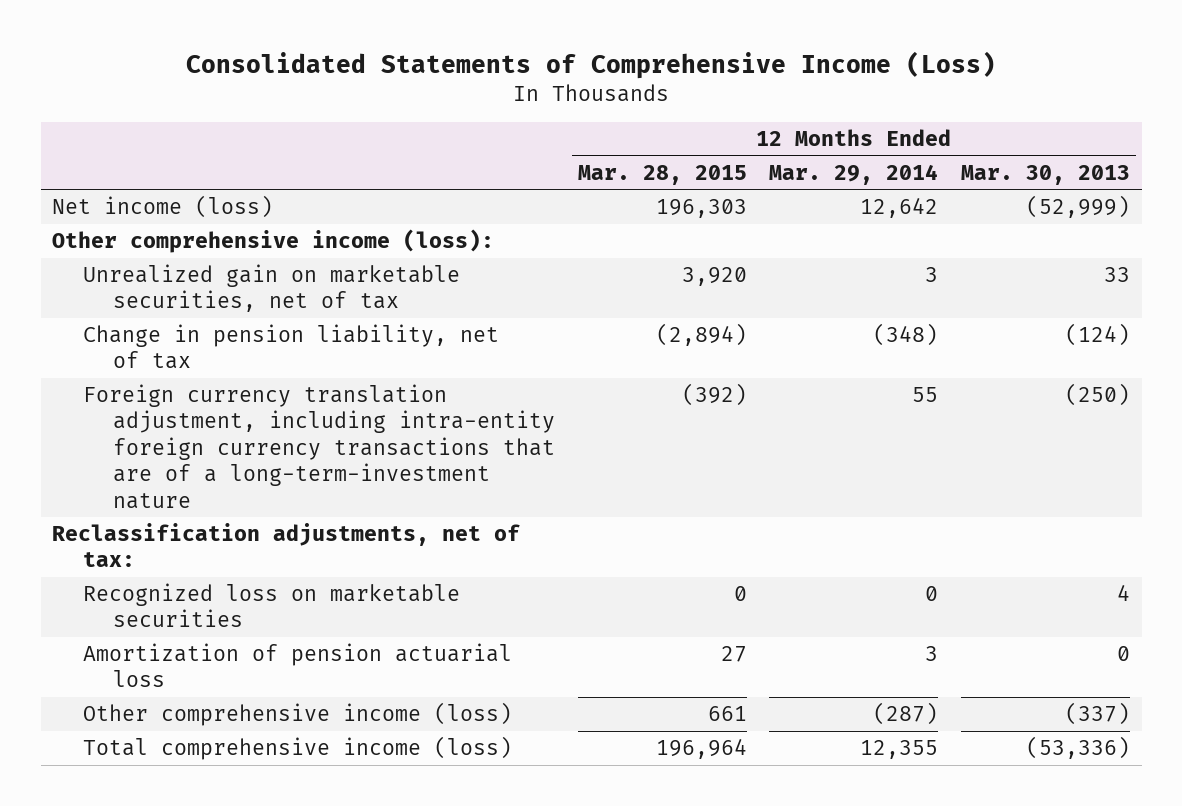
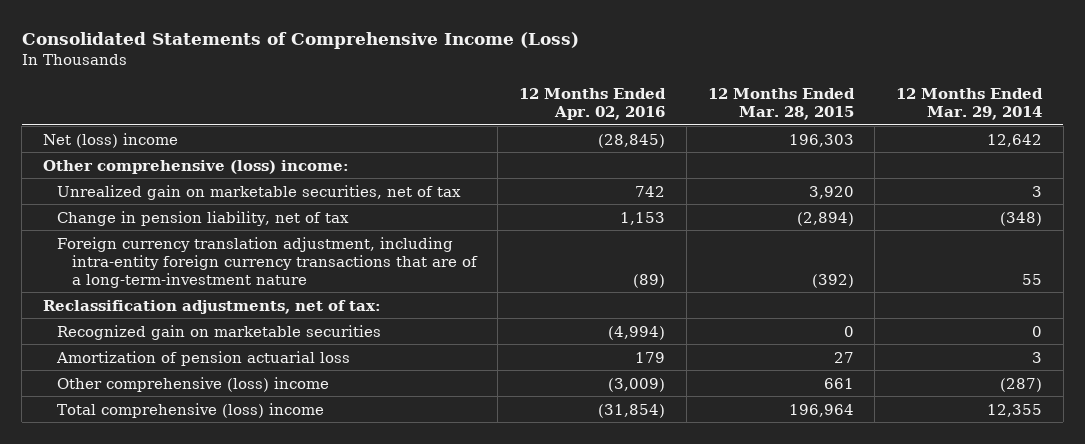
[961,164,1131,185] Mar. 30, 2013 -> none
none -> [519,87,667,120] 12 Months Ended Apr. 02, 2016
[52,195,274,219] Net income (loss) -> [42,132,178,148] Net (loss) income
[52,229,495,254] Other comprehensive income (loss): -> [42,159,349,174] Other comprehensive (loss) income:
[82,583,460,628] Recognized loss on marketable securities -> [57,324,382,340] Recognized gain on marketable securities
[82,702,512,727] Other comprehensive income (loss) -> [57,376,330,392] Other comprehensive (loss) income
[82,736,512,761] Total comprehensive income (loss) -> [57,402,325,418] Total comprehensive (loss) income

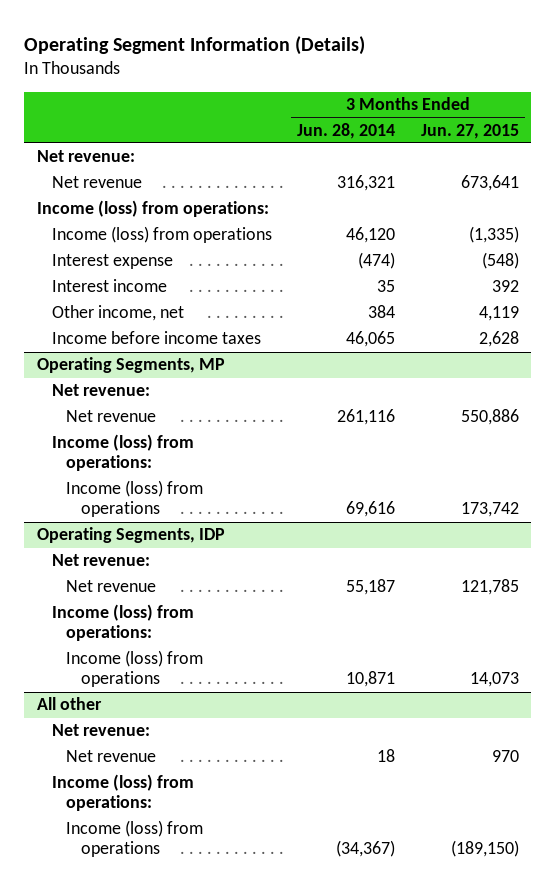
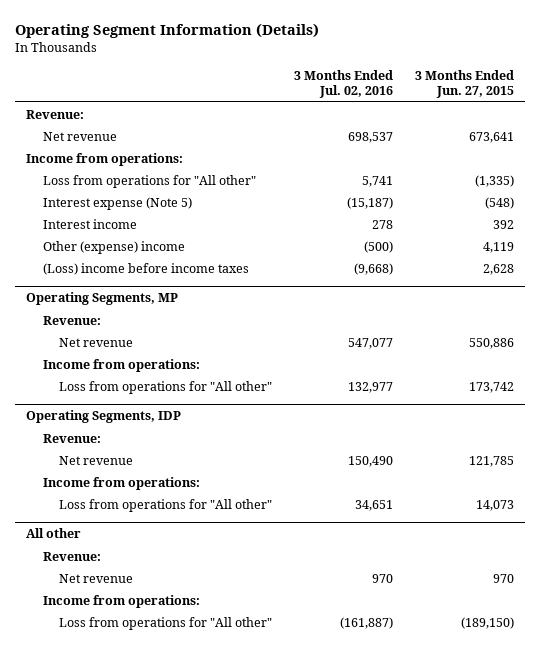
[297,122,396,139] Jun. 28, 2014 -> none
none -> [294,70,394,99] 3 Months Ended Jul. 02, 2016
[37,150,136,163] Net revenue: -> [26,109,85,119] Revenue:
[37,200,270,218] Income (loss) from operations: -> [26,152,184,166] Income from operations:
[51,226,272,244] Income (loss) from operations -> [42,174,256,188] Loss from operations for "All other"
[51,254,173,270] Interest expense -> [42,196,192,210] Interest expense (Note 5)
[51,305,184,322] Other income, net -> [42,240,185,254] Other (expense) income
[51,331,261,345] Income before income taxes -> [42,262,249,275] (Loss) income before income taxes
[51,384,150,397] Net revenue: -> [42,315,101,325] Revenue:
[51,434,194,472] Income (loss) from operations: -> [42,358,200,372] Income from operations:
[66,480,204,518] Income (loss) from operations -> [59,380,273,394] Loss from operations for "All other"
[51,554,150,567] Net revenue: -> [42,433,101,443] Revenue:
[51,604,194,642] Income (loss) from operations: -> [42,476,200,490] Income from operations:
[66,650,204,688] Income (loss) from operations -> [59,498,273,512] Loss from operations for "All other"
[51,724,150,737] Net revenue: -> [42,551,101,561] Revenue:
[51,774,194,812] Income (loss) from operations: -> [42,594,200,608] Income from operations:
[66,820,204,858] Income (loss) from operations -> [59,616,273,630] Loss from operations for "All other"

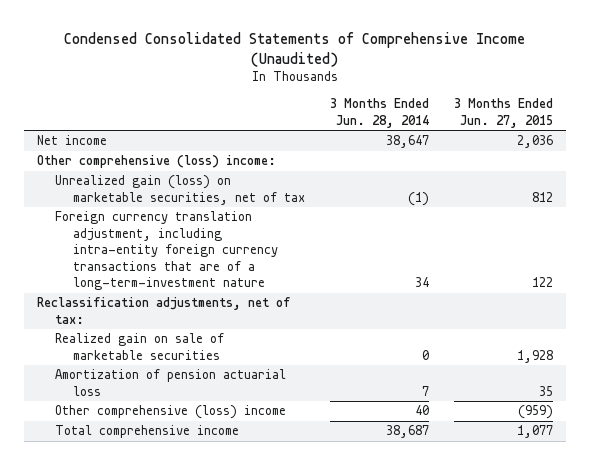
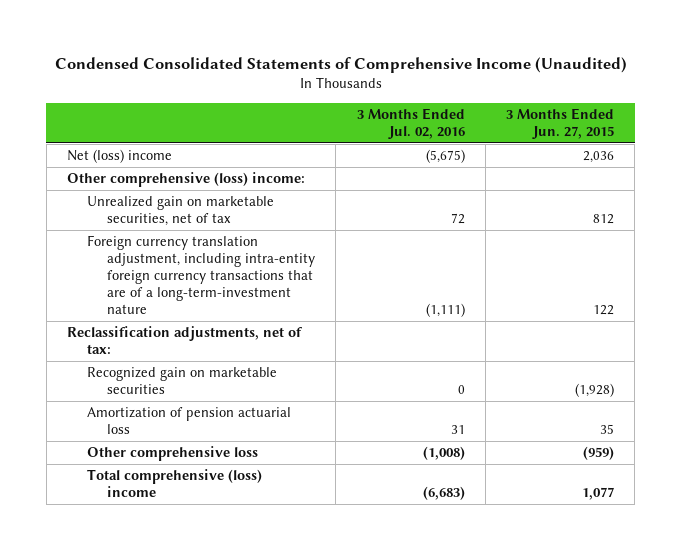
[330,98,430,128] 3 Months Ended Jun. 28, 2014 -> none
none -> [356,108,465,140] 3 Months Ended Jul. 02, 2016
[36,135,107,146] Net income -> [67,149,173,164] Net (loss) income
[54,175,306,205] Unrealized gain (loss) on marketable securities, net of tax -> [87,196,275,227] Unrealized gain on marketable securities, net of tax
[54,333,224,360] Realized gain on sale of marketable securities -> [87,367,278,395] Recognized gain on marketable securities
[517,349,554,363] 1,928 -> [575,383,615,398] (1,928)
[54,405,286,420] Other comprehensive (loss) income -> [87,446,259,462] Other comprehensive loss
[54,425,239,439] Total comprehensive income -> [87,469,263,498] Total comprehensive (loss) income

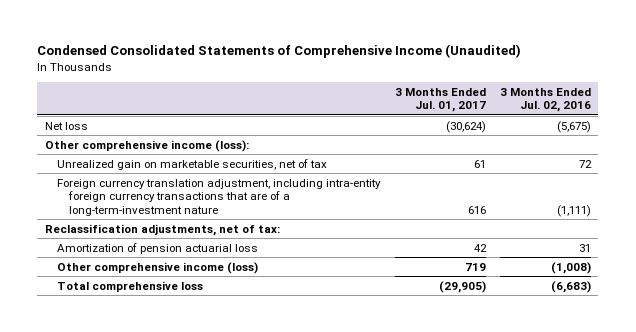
[506,108,615,140] 3 Months Ended Jun. 27, 2015 -> none
none -> [394,87,486,113] 3 Months Ended Jul. 01, 2017
[67,149,173,164] Net (loss) income -> [44,121,88,130] Net loss
[67,172,306,188] Other comprehensive (loss) income: -> [44,139,249,152] Other comprehensive income (loss):
[87,367,278,395] Recognized gain on marketable securities -> none
[87,446,259,462] Other comprehensive loss -> [56,261,258,274] Other comprehensive income (loss)
[87,469,263,498] Total comprehensive (loss) income -> [56,280,203,292] Total comprehensive loss

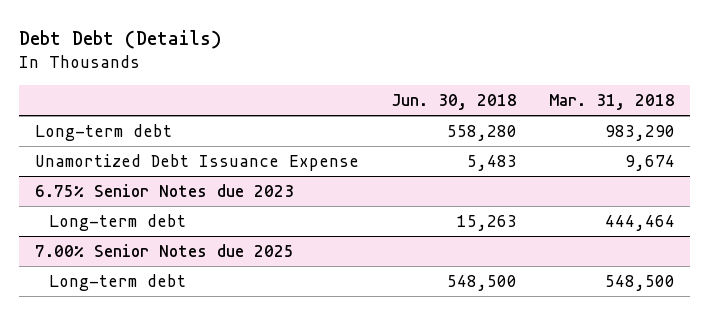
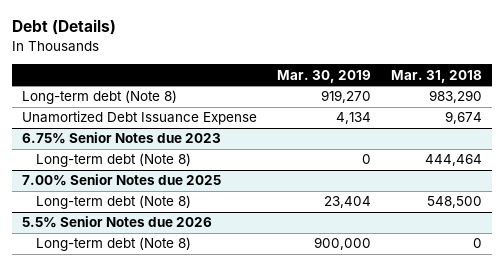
[19,30,223,50] Debt Debt (Details) -> [11,19,116,36] Debt (Details)
[390,94,517,111] Jun. 30, 2018 -> none
none -> [276,69,371,83] Mar. 30, 2019
[34,123,172,141] Long-term debt -> [21,90,177,105] Long-term debt (Note 8)
[49,213,187,231] Long-term debt -> [35,153,191,168] Long-term debt (Note 8)
[49,273,187,291] Long-term debt -> [35,195,191,210] Long-term debt (Note 8)
none -> [21,216,212,229] 5.5% Senior Notes due 2026
none -> [35,237,191,252] Long-term debt (Note 8)

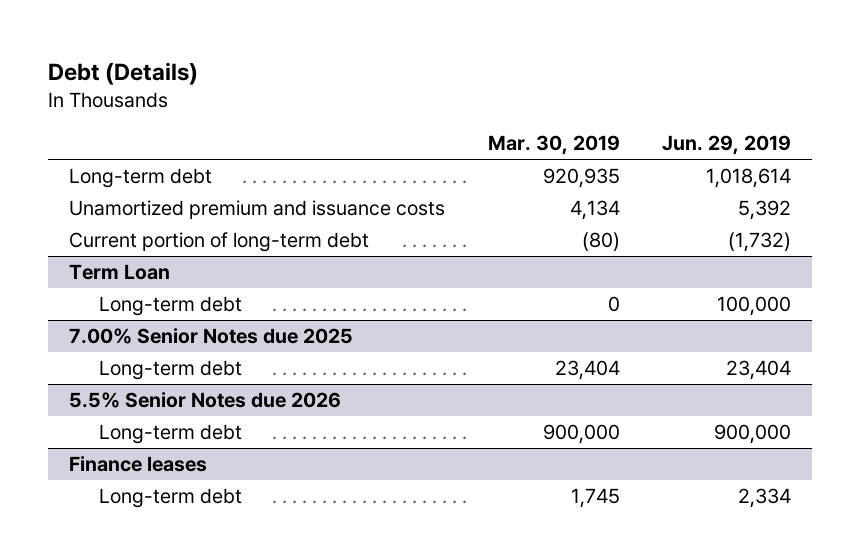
[390,69,482,83] Mar. 31, 2018 -> none
none -> [662,135,792,156] Jun. 29, 2019
[21,132,221,145] 6.75% Senior Notes due 2023 -> none
[21,90,177,105] Long-term debt (Note 8) -> [69,168,213,189] Long-term debt
[320,90,371,104] 919,270 -> [542,168,620,189] 920,935
[21,111,257,126] Unamortized Debt Issuance Expense -> [69,200,446,220] Unamortized premium and issuance costs
none -> [69,232,370,253] Current portion of long-term debt
none -> [69,264,171,281] Term Loan
[35,153,191,168] Long-term debt (Note 8) -> [98,296,242,317] Long-term debt
[35,195,191,210] Long-term debt (Note 8) -> [98,360,242,381] Long-term debt
[35,237,191,252] Long-term debt (Note 8) -> [98,424,242,445] Long-term debt
none -> [69,456,208,473] Finance leases
none -> [98,488,242,509] Long-term debt

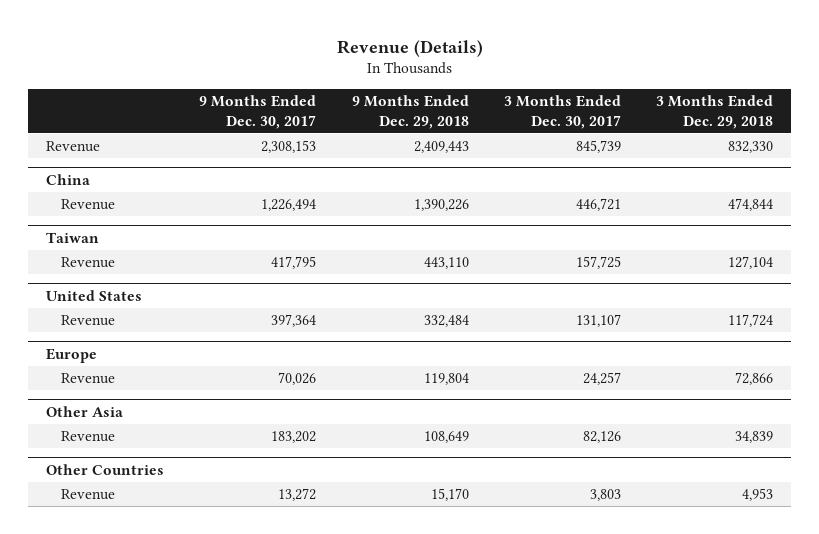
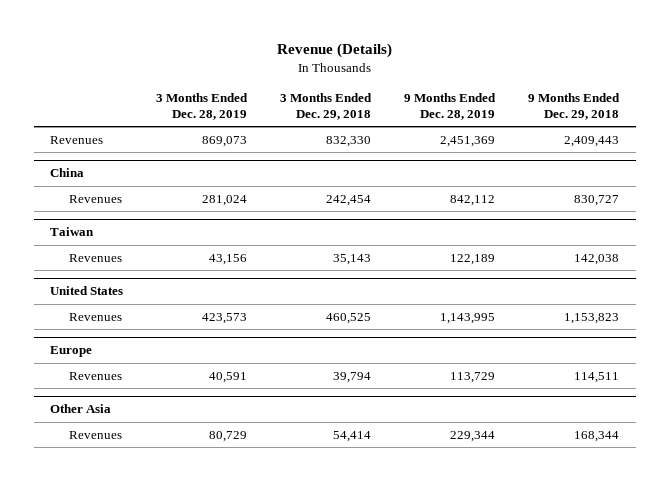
[199,94,317,129] 9 Months Ended Dec. 30, 2017 -> none
[503,94,621,129] 3 Months Ended Dec. 30, 2017 -> none
none -> [156,92,249,120] 3 Months Ended Dec. 28, 2019
none -> [404,92,497,120] 9 Months Ended Dec. 28, 2019
[46,140,101,152] Revenue -> [50,135,104,144] Revenues
[60,198,115,210] Revenue -> none
none -> [69,194,123,203] Revenues
[60,256,115,268] Revenue -> none
none -> [69,253,123,262] Revenues
[60,314,115,326] Revenue -> none
none -> [69,312,123,321] Revenues
[60,372,115,384] Revenue -> none
none -> [69,371,123,380] Revenues
[60,430,115,442] Revenue -> none
[46,463,165,475] Other Countries -> none
[60,488,115,500] Revenue -> none
none -> [69,430,123,439] Revenues

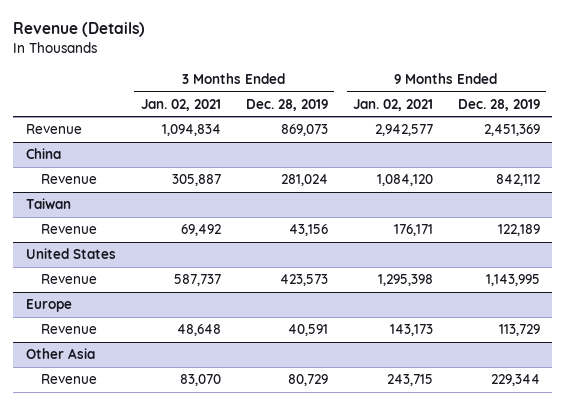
[280,92,373,120] 3 Months Ended Dec. 29, 2018 -> none
[528,92,621,120] 9 Months Ended Dec. 29, 2018 -> none
none -> [140,98,221,111] Jan. 02, 2021
none -> [352,98,433,111] Jan. 02, 2021
[50,135,104,144] Revenues -> [25,124,82,135] Revenue
[69,194,123,203] Revenues -> [40,174,97,185] Revenue
[69,253,123,262] Revenues -> [40,224,97,235] Revenue
[69,312,123,321] Revenues -> [40,274,97,285] Revenue
[69,371,123,380] Revenues -> [40,324,97,335] Revenue
[69,430,123,439] Revenues -> [40,374,97,385] Revenue

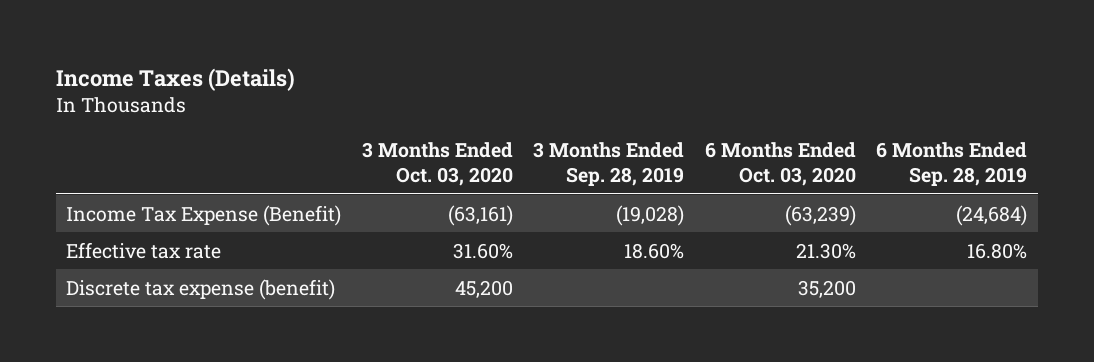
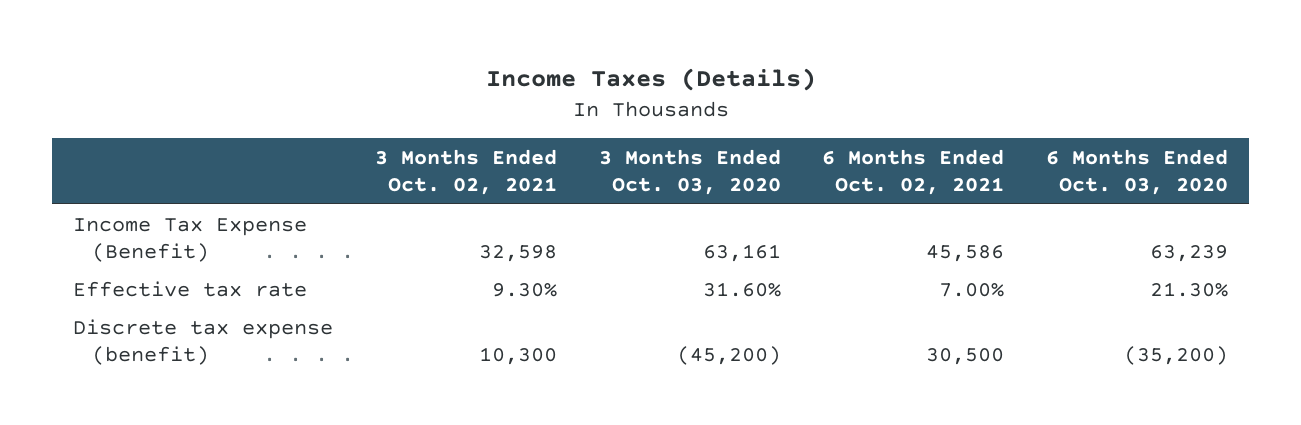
[533,141,685,186] 3 Months Ended Sep. 28, 2019 -> none
[876,141,1028,186] 6 Months Ended Sep. 28, 2019 -> none
none -> [374,148,557,195] 3 Months Ended Oct. 02, 2021
none -> [822,148,1005,195] 6 Months Ended Oct. 02, 2021
[447,204,513,226] (63,161) -> [702,243,781,262] 63,161
[784,204,856,226] (63,239) -> [1150,244,1229,262] 63,239
[454,279,513,298] 45,200 -> [676,345,781,365] (45,200)
[797,279,856,298] 35,200 -> [1124,345,1229,365] (35,200)

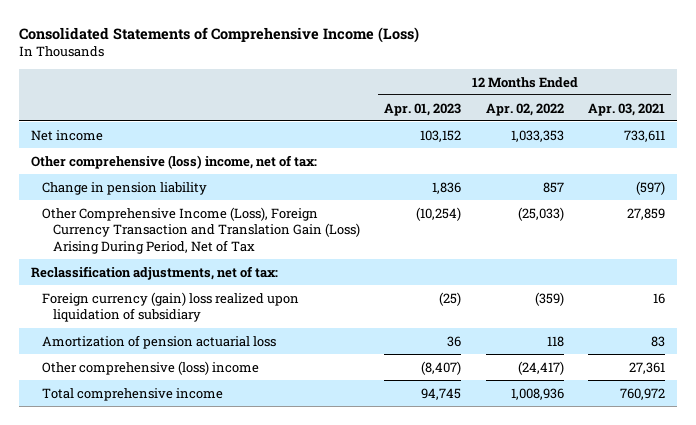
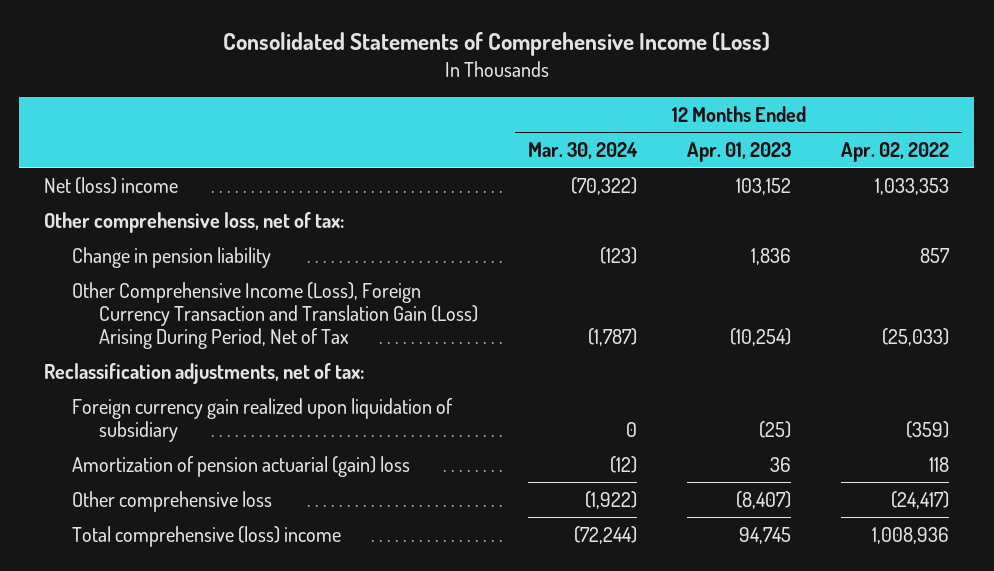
[588,102,666,116] Apr. 03, 2021 -> none
none -> [527,142,638,160] Mar. 30, 2024
[31,129,104,141] Net income -> [44,176,179,194] Net (loss) income
[31,154,318,169] Other comprehensive (loss) income, net of tax: -> [44,211,345,233] Other comprehensive loss, net of tax:
[41,291,299,323] Foreign currency (gain) loss realized upon liquidation of subsidiary -> [71,397,453,442] Foreign currency gain realized upon liquidation of subsidiary
[41,334,276,349] Amortization of pension actuarial loss -> [71,455,410,477] Amortization of pension actuarial (gain) loss
[41,360,259,375] Other comprehensive (loss) income -> [71,490,272,512] Other comprehensive loss
[41,387,223,401] Total comprehensive income -> [71,525,341,547] Total comprehensive (loss) income

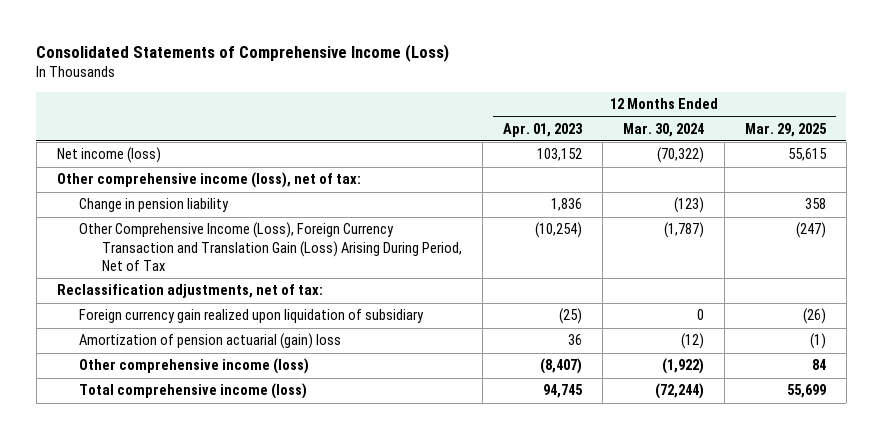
[841,142,950,163] Apr. 02, 2022 -> none
none -> [744,122,827,137] Mar. 29, 2025
[44,176,179,194] Net (loss) income -> [56,147,161,164] Net income (loss)
[44,211,345,233] Other comprehensive loss, net of tax: -> [56,172,361,189] Other comprehensive income (loss), net of tax:
[71,490,272,512] Other comprehensive loss -> [79,358,310,375] Other comprehensive income (loss)
[71,525,341,547] Total comprehensive (loss) income -> [79,383,308,400] Total comprehensive income (loss)

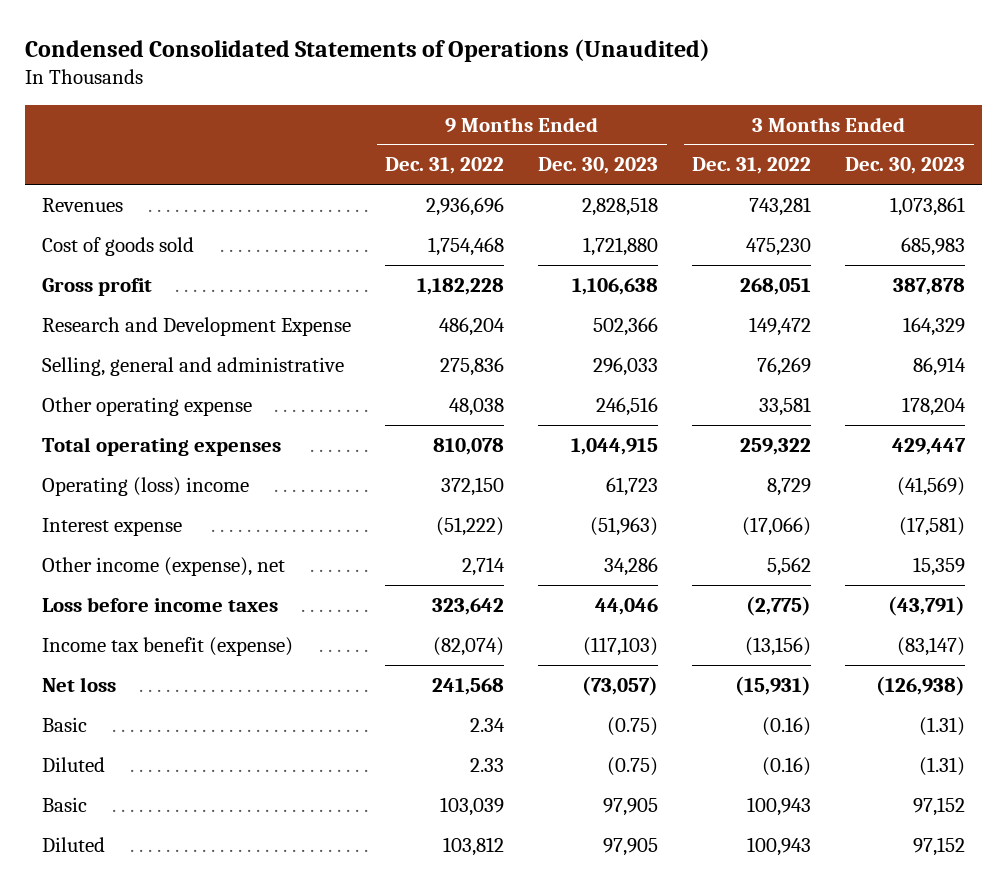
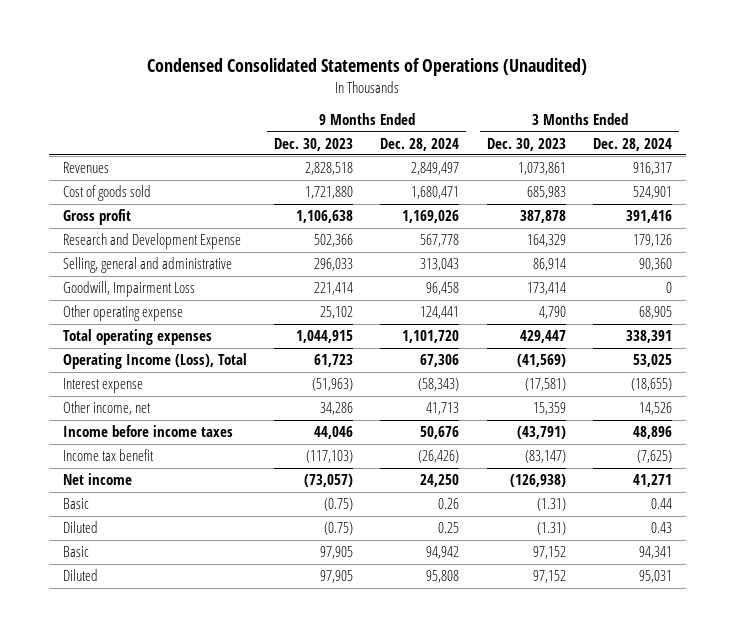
[385,157,505,175] Dec. 31, 2022 -> none
[692,157,812,175] Dec. 31, 2022 -> none
none -> [380,137,460,151] Dec. 28, 2024
none -> [593,137,673,151] Dec. 28, 2024
none -> [62,281,195,298] Goodwill, Impairment Loss
[596,396,659,416] 246,516 -> [319,306,353,320] 25,102
[902,396,967,416] 178,204 -> [538,306,566,320] 4,790
[42,476,250,496] Operating (loss) income -> [62,353,247,370] Operating Income (Loss), Total
[42,556,286,576] Other income (expense), net -> [62,401,151,416] Other income, net
[42,596,279,612] Loss before income taxes -> [62,425,233,438] Income before income taxes
[42,636,294,656] Income tax benefit (expense) -> [62,449,154,462] Income tax benefit
[42,676,117,692] Net loss -> [62,473,132,486] Net income

